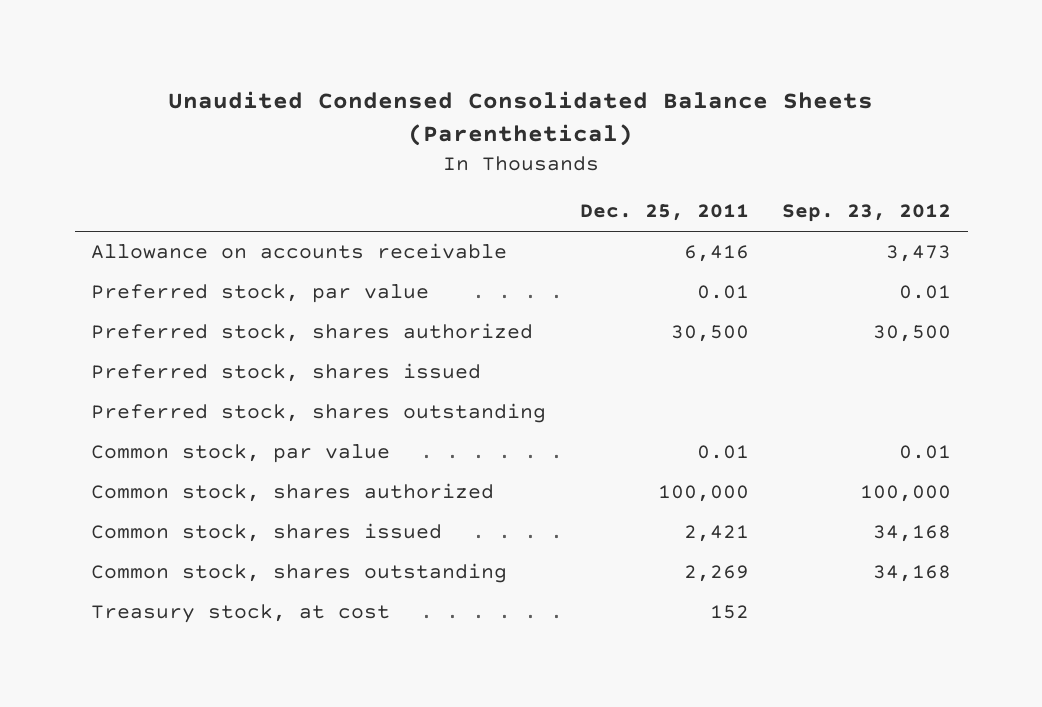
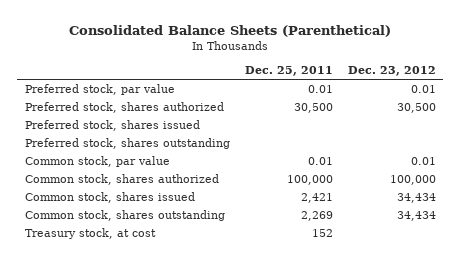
[168,90,874,146] Unaudited Condensed Consolidated Balance Sheets (Parenthetical) -> [69,24,392,37] Consolidated Balance Sheets (Parenthetical)
[781,204,951,223] Sep. 23, 2012 -> none
none -> [347,66,436,77] Dec. 23, 2012
[91,243,508,260] Allowance on accounts receivable -> none

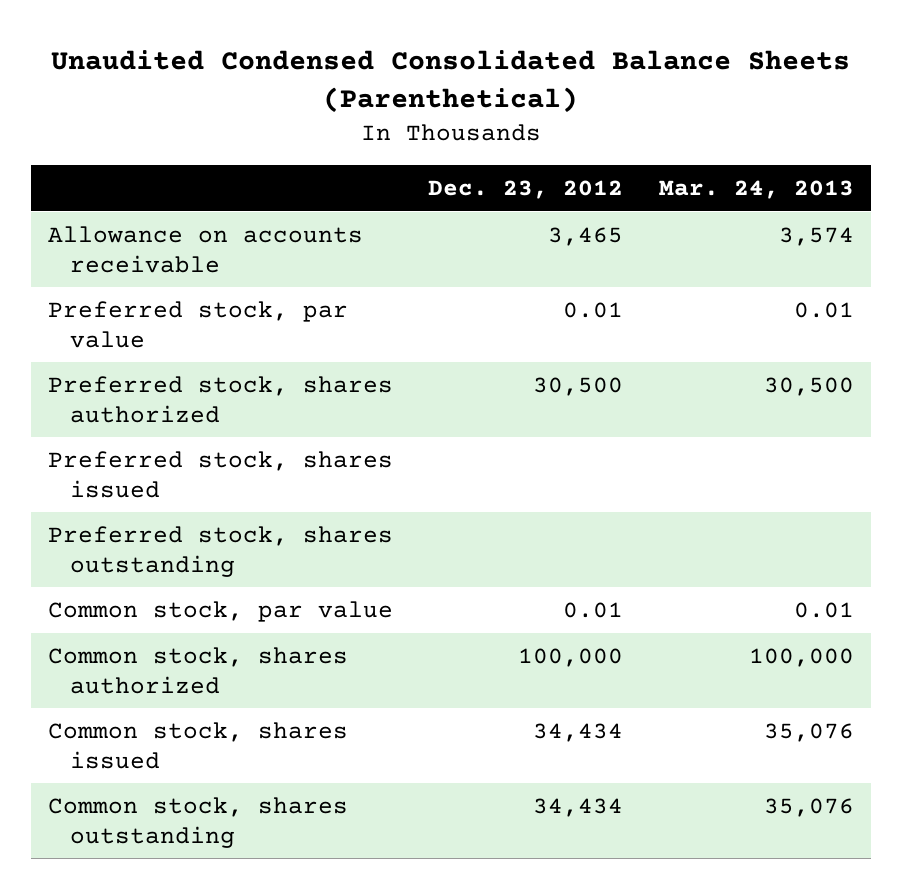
[69,24,392,37] Consolidated Balance Sheets (Parenthetical) -> [50,49,850,114] Unaudited Condensed Consolidated Balance Sheets (Parenthetical)
[244,66,333,77] Dec. 25, 2011 -> none
none -> [658,180,854,200] Mar. 24, 2013
none -> [48,226,364,273] Allowance on accounts receivable
[24,228,156,240] Treasury stock, at cost -> none

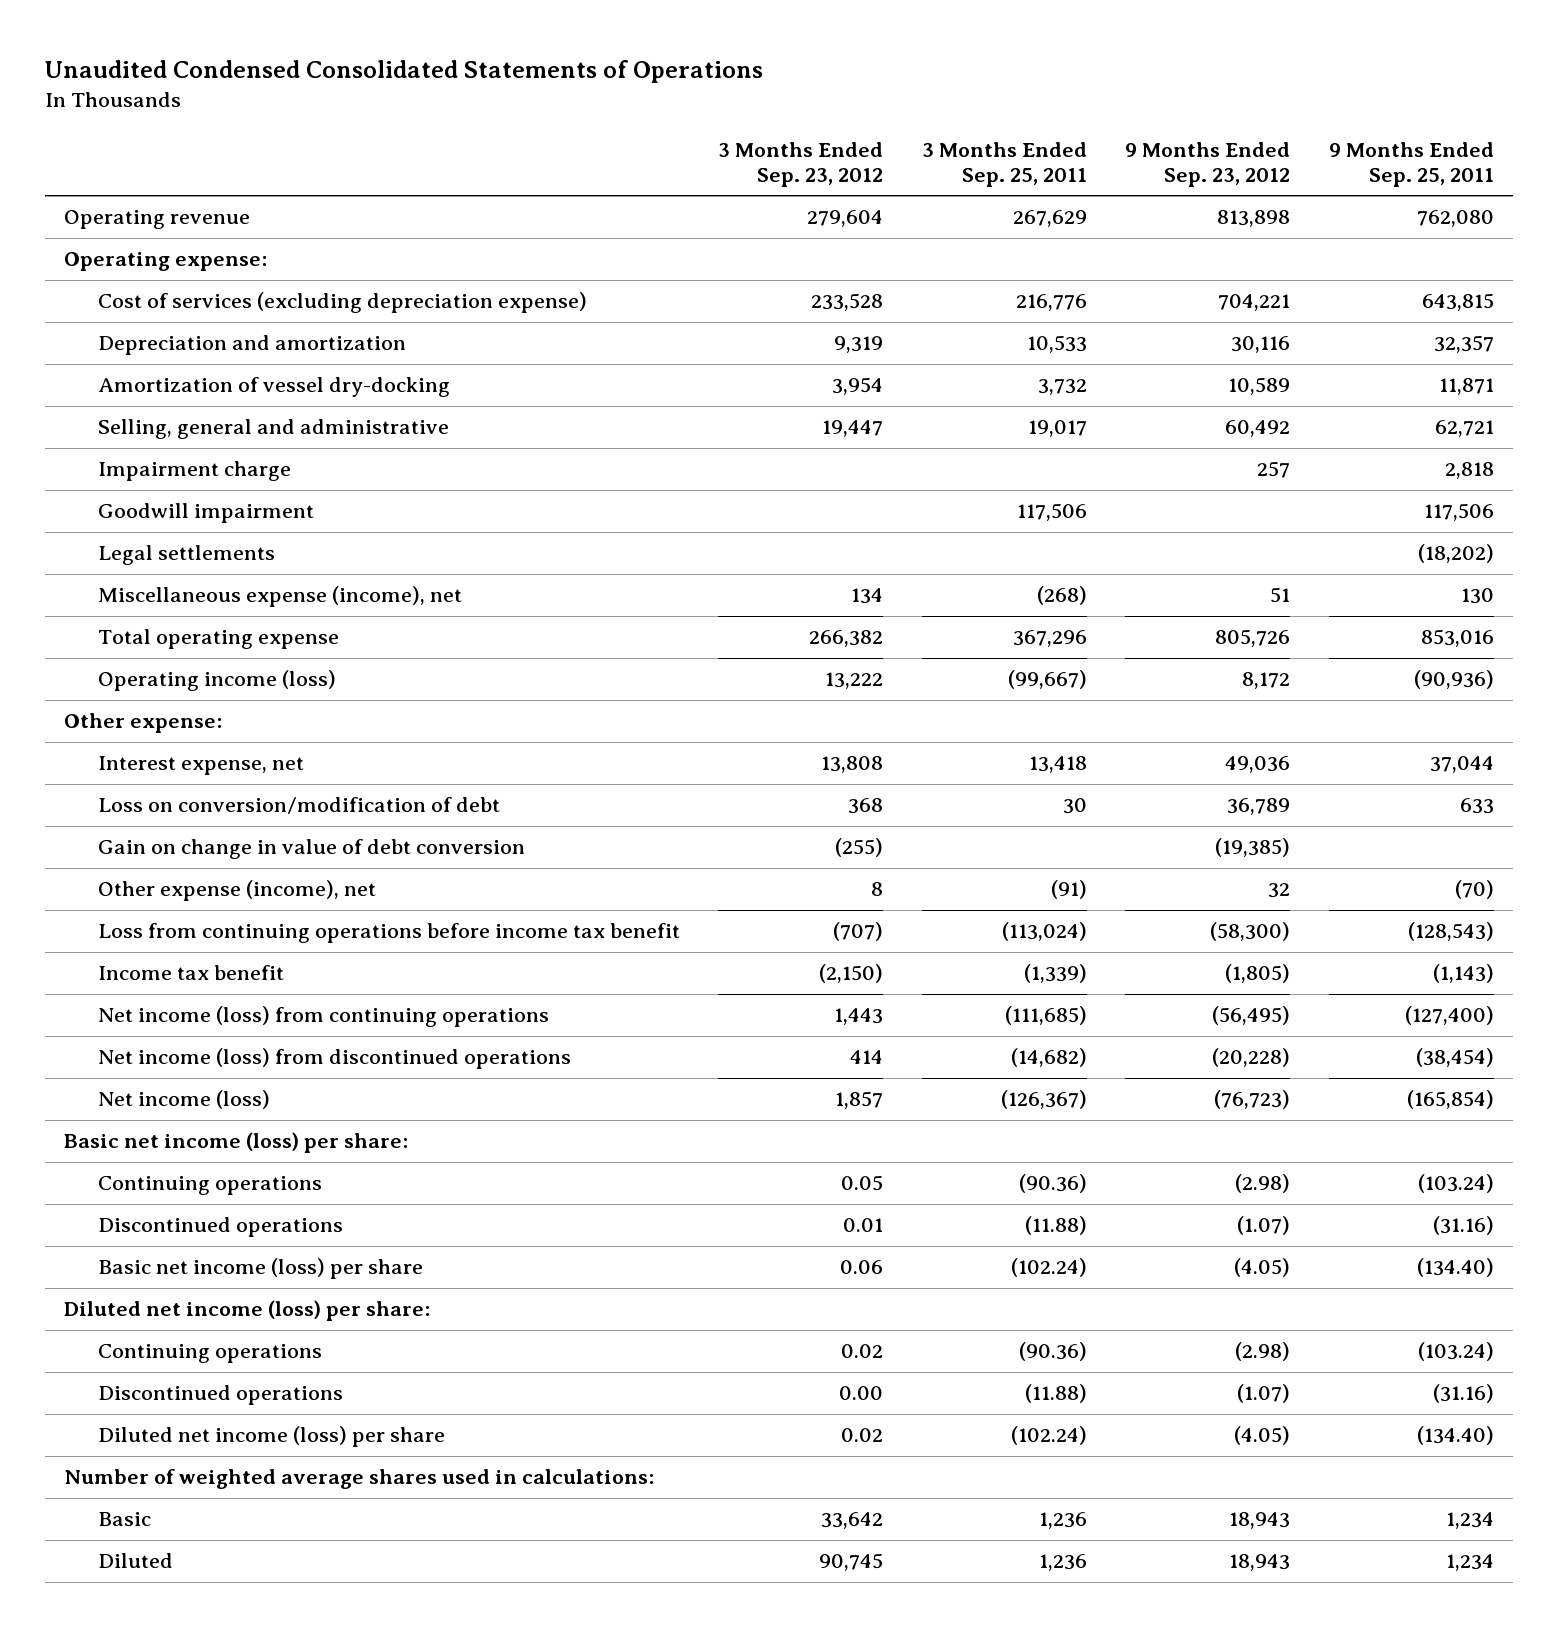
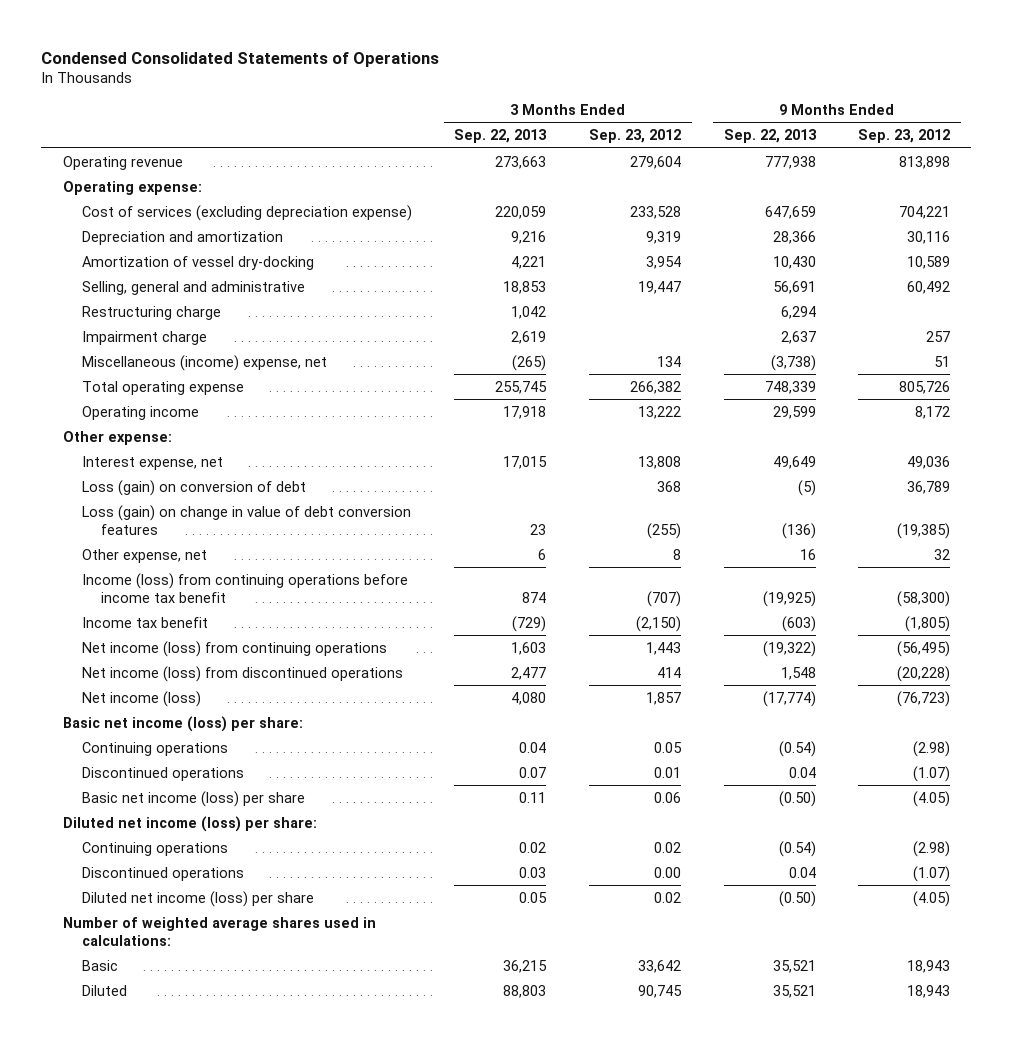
[45,60,764,84] Unaudited Condensed Consolidated Statements of Operations -> [41,51,440,67] Condensed Consolidated Statements of Operations
[921,141,1087,187] 3 Months Ended Sep. 25, 2011 -> none
[1328,141,1494,187] 9 Months Ended Sep. 25, 2011 -> none
none -> [454,129,548,144] Sep. 22, 2013
none -> [723,129,817,144] Sep. 22, 2013
none -> [81,305,221,320] Restructuring charge
[97,503,314,524] Goodwill impairment -> none
[97,545,275,566] Legal settlements -> none
[97,586,462,608] Miscellaneous expense (income), net -> [81,354,327,371] Miscellaneous (income) expense, net
[97,670,336,692] Operating income (loss) -> [81,405,199,420] Operating income
[97,797,500,815] Loss on conversion/modification of debt -> [81,479,306,496] Loss (gain) on conversion of debt
[97,839,525,860] Gain on change in value of debt conversion -> [81,504,411,535] Loss (gain) on change in value of debt conversion features
[97,880,376,902] Other expense (income), net -> [81,548,207,563] Other expense, net
[97,923,680,944] Loss from continuing operations before income tax benefit -> [81,572,408,603] Income (loss) from continuing operations before income tax benefit

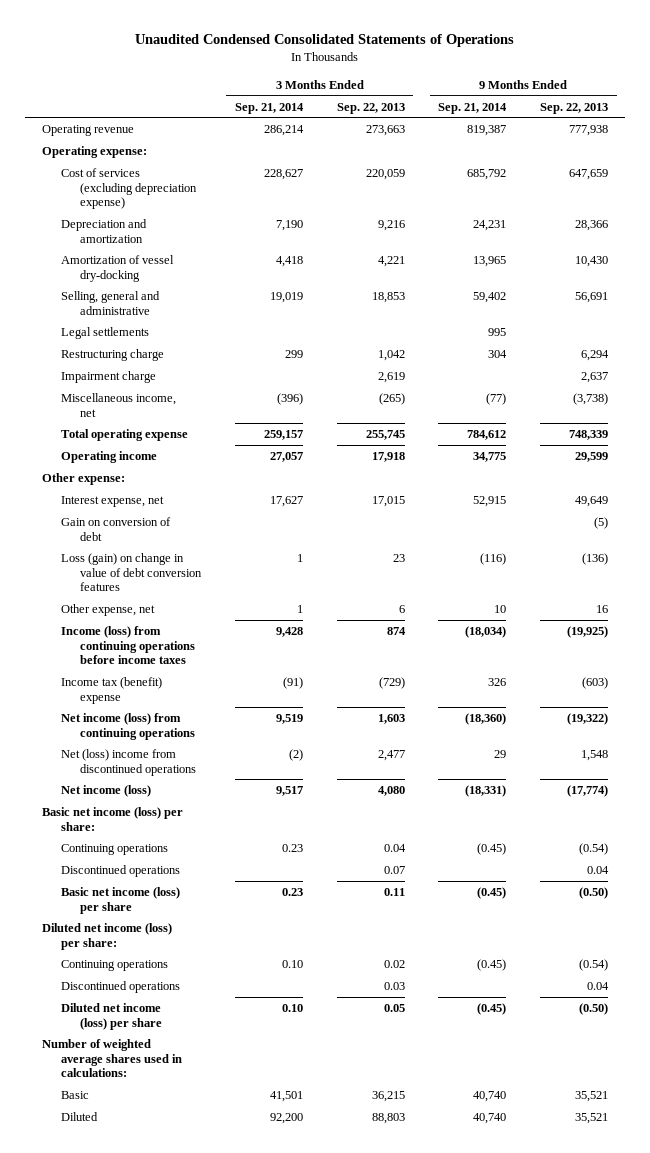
[41,51,440,67] Condensed Consolidated Statements of Operations -> [134,34,514,48] Unaudited Condensed Consolidated Statements of Operations
[588,129,681,144] Sep. 23, 2012 -> none
[858,129,951,144] Sep. 23, 2012 -> none
none -> [234,102,304,114] Sep. 21, 2014
none -> [438,102,508,114] Sep. 21, 2014
none -> [61,326,150,339] Legal settlements
[81,354,327,371] Miscellaneous (income) expense, net -> [61,392,177,417] Miscellaneous income, net
[81,479,306,496] Loss (gain) on conversion of debt -> [61,516,172,541] Gain on conversion of debt
[81,572,408,603] Income (loss) from continuing operations before income tax benefit -> [61,625,196,665] Income (loss) from continuing operations before income taxes
[81,616,208,628] Income tax benefit -> [61,676,163,704] Income tax (benefit) expense
[81,665,403,682] Net income (loss) from discontinued operations -> [61,748,197,776] Net (loss) income from discontinued operations

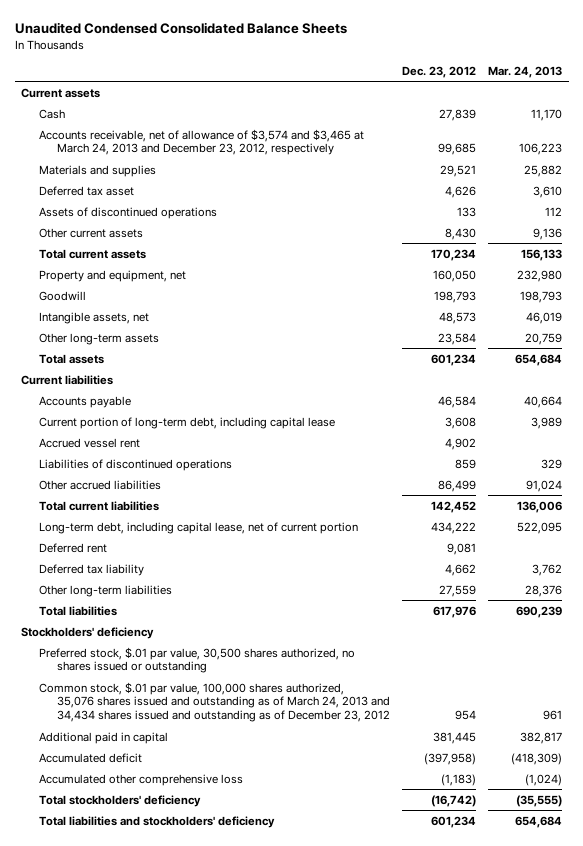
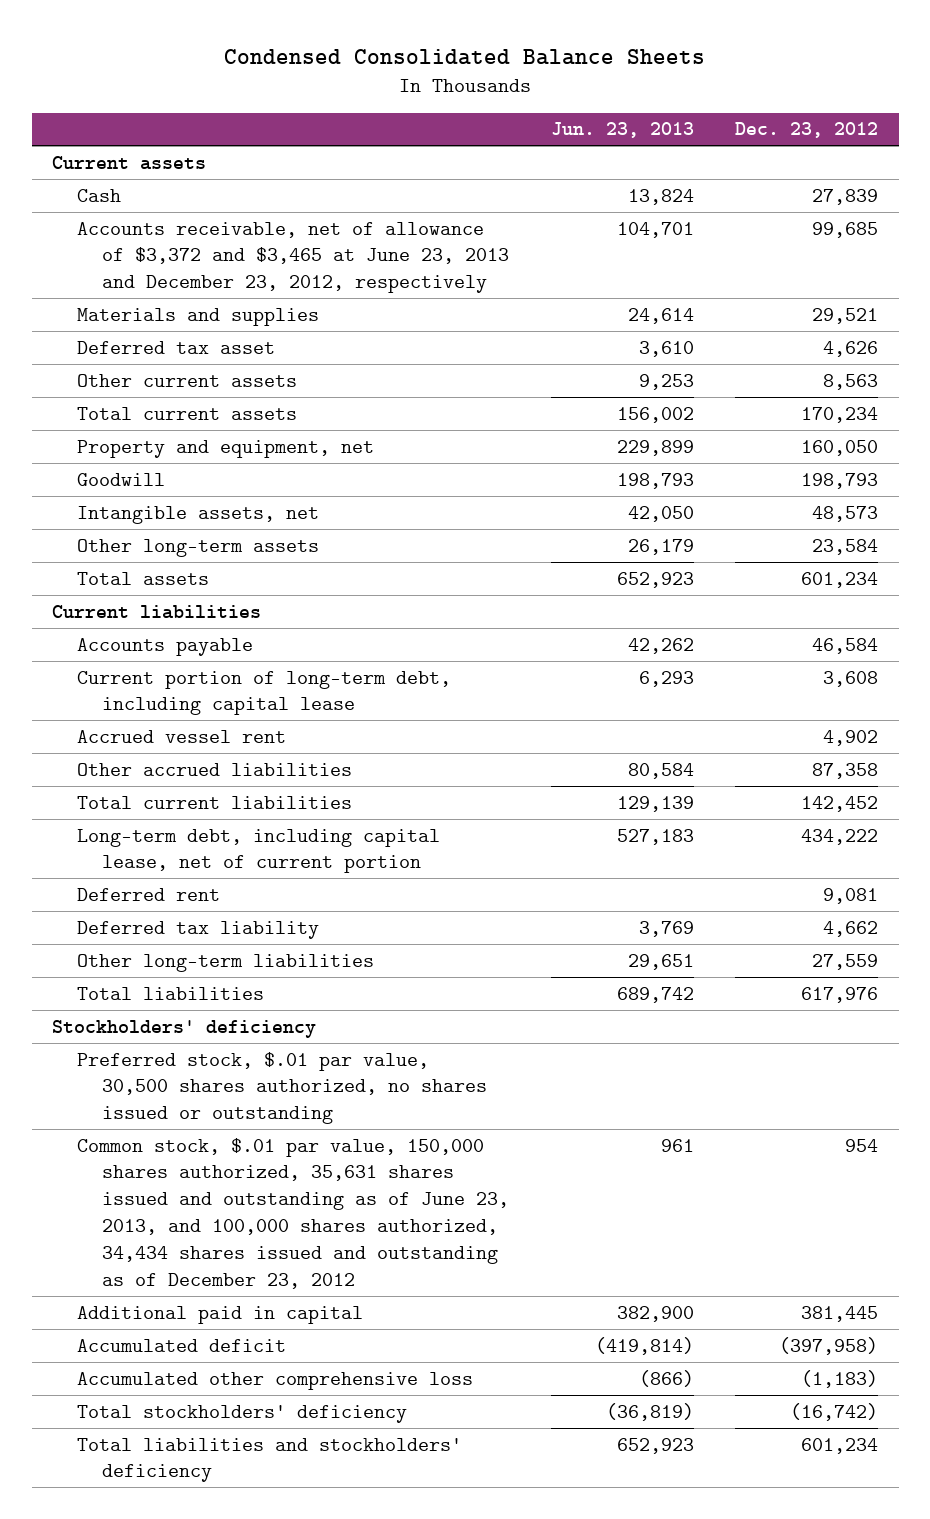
[14,21,347,34] Unaudited Condensed Consolidated Balance Sheets -> [224,48,706,65] Condensed Consolidated Balance Sheets
[488,65,563,78] Mar. 24, 2013 -> none
none -> [550,122,694,139] Jun. 23, 2013
[38,128,364,156] Accounts receivable, net of allowance of $3,574 and $3,465 at March 24, 2013 and December 23, 2012, respectively -> [77,221,510,294] Accounts receivable, net of allowance of $3,372 and $3,465 at June 23, 2013 and December 23, 2012, respectively
[38,206,217,219] Assets of discontinued operations -> none
[444,227,476,240] 8,430 -> [823,373,879,390] 8,563
[38,458,232,471] Liabilities of discontinued operations -> none
[437,479,476,492] 86,499 -> [812,762,879,779] 87,358
[38,681,390,723] Common stock, $.01 par value, 100,000 shares authorized, 35,076 shares issued and outstanding as of March 24, 2013 and 34,434 shares issued and outstanding as of December 23, 2012 -> [77,1137,510,1289] Common stock, $.01 par value, 150,000 shares authorized, 35,631 shares issued and outstanding as of June 23, 2013, and 100,000 shares authorized, 34,434 shares issued and outstanding as of December 23, 2012

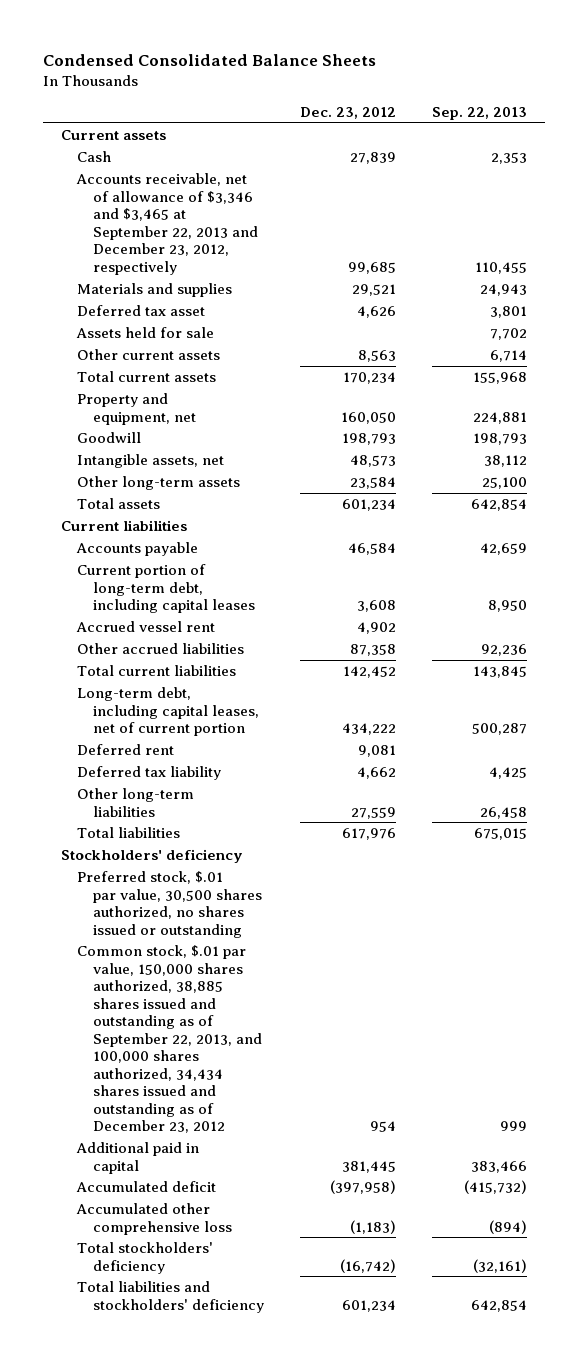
[550,122,694,139] Jun. 23, 2013 -> none
none -> [431,107,527,121] Sep. 22, 2013
[77,221,510,294] Accounts receivable, net of allowance of $3,372 and $3,465 at June 23, 2013 and December 23, 2012, respectively -> [75,173,258,275] Accounts receivable, net of allowance of $3,346 and $3,465 at September 22, 2013 and December 23, 2012, respectively
none -> [75,327,214,339] Assets held for sale
[77,670,452,716] Current portion of long-term debt, including capital lease -> [76,564,255,614] Current portion of long-term debt, including capital leases
[77,828,441,874] Long-term debt, including capital lease, net of current portion -> [76,687,259,737] Long-term debt, including capital leases, net of current portion
[77,1137,510,1289] Common stock, $.01 par value, 150,000 shares authorized, 35,631 shares issued and outstanding as of June 23, 2013, and 100,000 shares authorized, 34,434 shares issued and outstanding as of December 23, 2012 -> [76,945,262,1134] Common stock, $.01 par value, 150,000 shares authorized, 38,885 shares issued and outstanding as of September 22, 2013, and 100,000 shares authorized, 34,434 shares issued and outstanding as of December 23, 2012

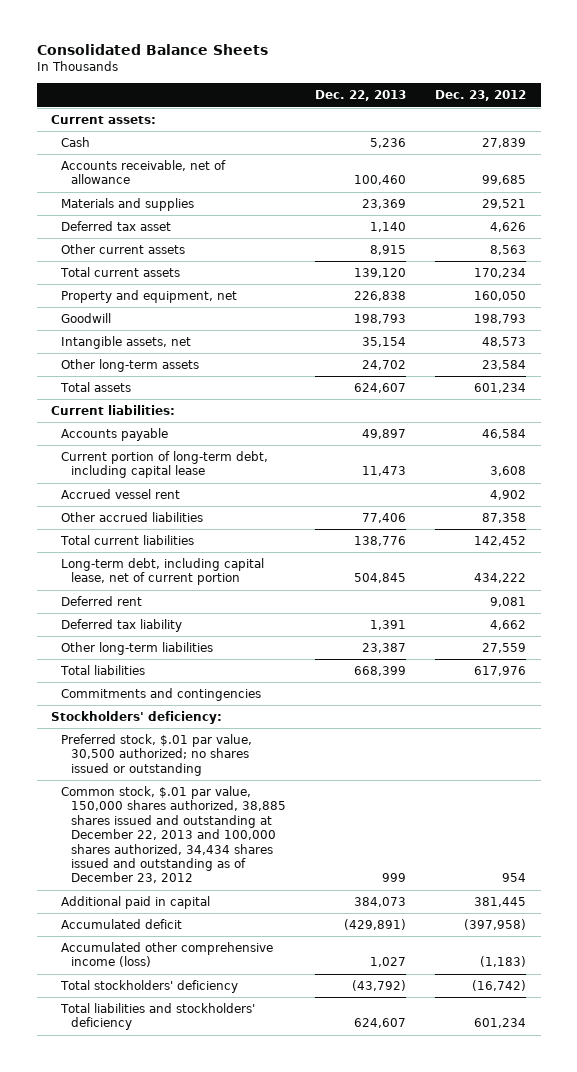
[42,53,376,66] Condensed Consolidated Balance Sheets -> [36,44,268,56] Consolidated Balance Sheets
[431,107,527,121] Sep. 22, 2013 -> none
none -> [314,90,406,102] Dec. 22, 2013
[60,130,166,141] Current assets -> [51,114,157,124] Current assets:
[75,173,258,275] Accounts receivable, net of allowance of $3,346 and $3,465 at September 22, 2013 and December 23, 2012, respectively -> [60,159,226,185] Accounts receivable, net of allowance
[75,327,214,339] Assets held for sale -> none
[60,520,187,532] Current liabilities -> [51,404,176,415] Current liabilities:
[76,564,255,614] Current portion of long-term debt, including capital leases -> [60,450,268,479] Current portion of long-term debt, including capital lease
[76,687,259,737] Long-term debt, including capital leases, net of current portion -> [60,557,264,586] Long-term debt, including capital lease, net of current portion
none -> [60,687,261,701] Commitments and contingencies
[60,849,243,864] Stockholders' deficiency -> [51,710,223,724] Stockholders' deficiency:
[76,871,262,938] Preferred stock, $.01 par value, 30,500 shares authorized, no shares issued or outstanding -> [60,733,252,776] Preferred stock, $.01 par value, 30,500 authorized; no shares issued or outstanding
[76,945,262,1134] Common stock, $.01 par value, 150,000 shares authorized, 38,885 shares issued and outstanding as of September 22, 2013, and 100,000 shares authorized, 34,434 shares issued and outstanding as of December 23, 2012 -> [60,785,286,884] Common stock, $.01 par value, 150,000 shares authorized, 38,885 shares issued and outstanding at December 22, 2013 and 100,000 shares authorized, 34,434 shares issued and outstanding as of December 23, 2012
[75,1203,232,1235] Accumulated other comprehensive loss -> [60,941,273,968] Accumulated other comprehensive income (loss)

